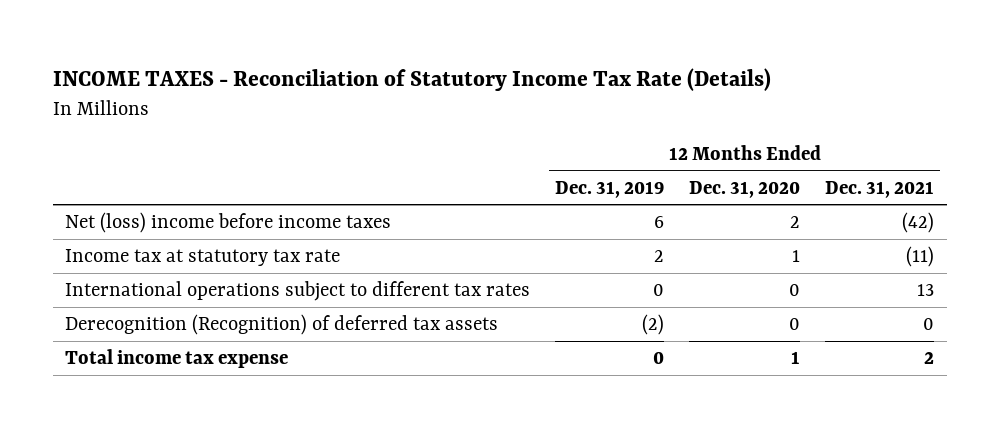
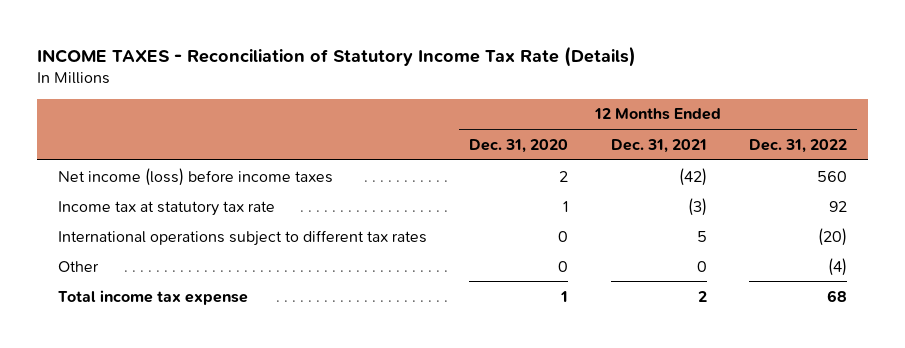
[555,180,665,198] Dec. 31, 2019 -> none
none -> [748,138,847,153] Dec. 31, 2022
[65,314,499,336] Derecognition (Recognition) of deferred tax assets -> none
[65,212,392,234] Net (loss) income before income taxes -> [58,167,334,186] Net income (loss) before income taxes
[906,246,935,268] (11) -> [687,197,707,216] (3)
[917,284,935,297] 13 -> [696,230,707,242] 5
none -> [58,260,100,272] Other

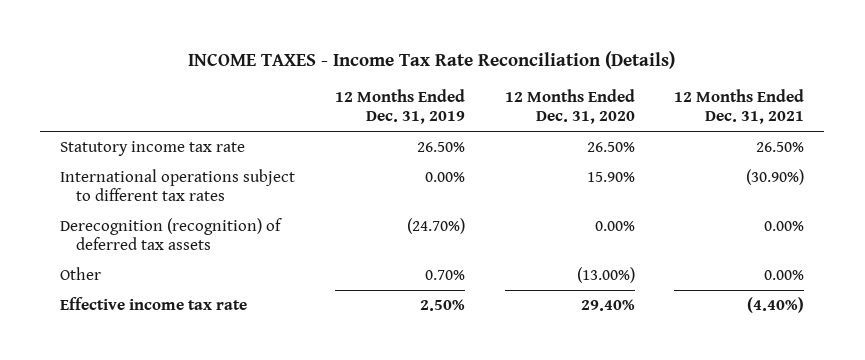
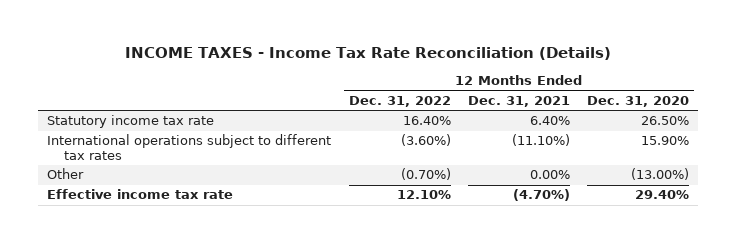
[335,89,466,125] 12 Months Ended Dec. 31, 2019 -> none
none -> [348,95,451,107] Dec. 31, 2022
[60,218,283,251] Derecognition (recognition) of deferred tax assets -> none
[756,142,805,153] 26.50% -> [529,116,570,126] 6.40%
[746,169,805,186] (30.90%) -> [511,134,570,147] (11.10%)
[747,297,805,314] (4.40%) -> [512,189,570,202] (4.70%)

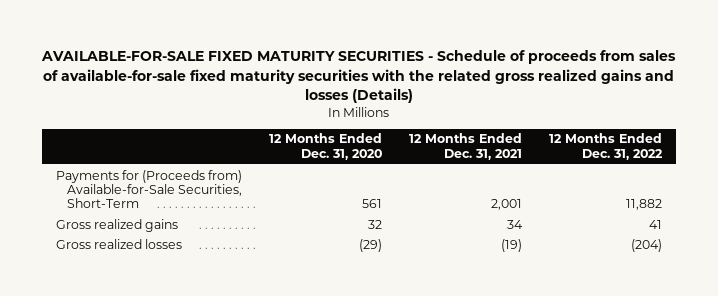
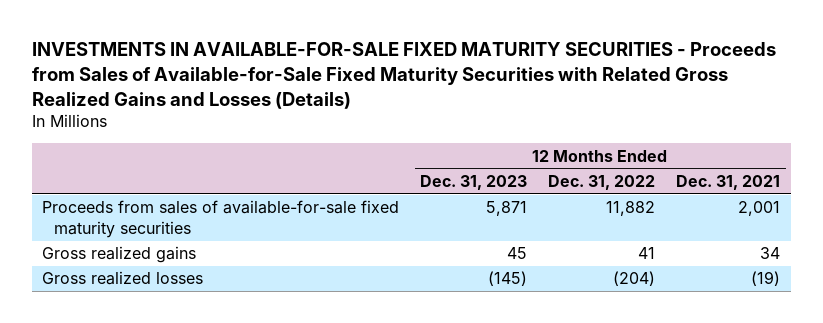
[40,50,676,103] AVAILABLE-FOR-SALE FIXED MATURITY SECURITIES - Schedule of proceeds from sales of available-for-sale fixed maturity securities with the related gross realized gains and losses (Details) -> [31,42,776,109] INVESTMENTS IN AVAILABLE-FOR-SALE FIXED MATURITY SECURITIES - Proceeds from Sales of Available-for-Sale Fixed Maturity Securities with Related Gross Realized Gains and Losses (Details)
[269,133,383,160] 12 Months Ended Dec. 31, 2020 -> none
none -> [420,174,528,190] Dec. 31, 2023
[55,169,243,209] Payments for (Proceeds from) Available-for-Sale Securities, Short-Term -> [42,200,400,238] Proceeds from sales of available-for-sale fixed maturity securities

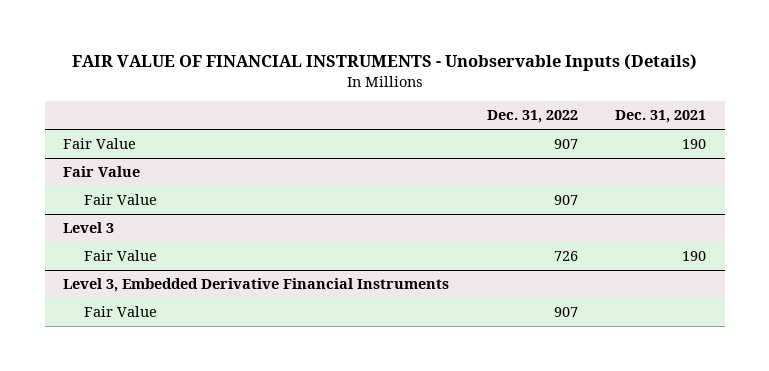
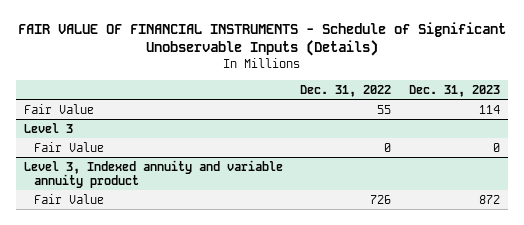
[71,54,697,72] FAIR VALUE OF FINANCIAL INSTRUMENTS - Unobservable Inputs (Details) -> [17,21,506,57] FAIR VALUE OF FINANCIAL INSTRUMENTS - Schedule of Significant Unobservable Inputs (Details)
[614,110,706,124] Dec. 31, 2021 -> none
none -> [408,84,500,97] Dec. 31, 2023
[63,166,141,178] Fair Value -> none
[83,194,157,206] Fair Value -> none
[553,139,578,150] 907 -> [377,104,392,114] 55
none -> [33,141,104,152] Fair Value
none -> [24,159,284,188] Level 3, Indexed annuity and variable annuity product
[63,278,450,293] Level 3, Embedded Derivative Financial Instruments -> none
[83,306,157,318] Fair Value -> none

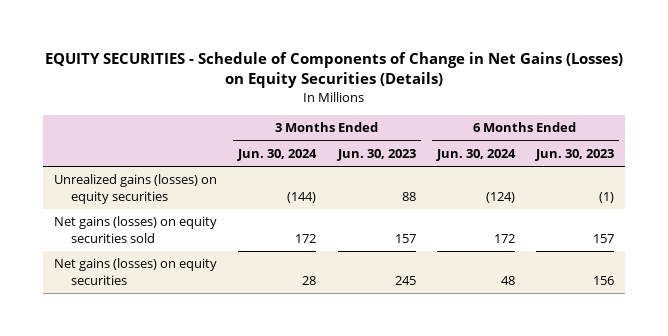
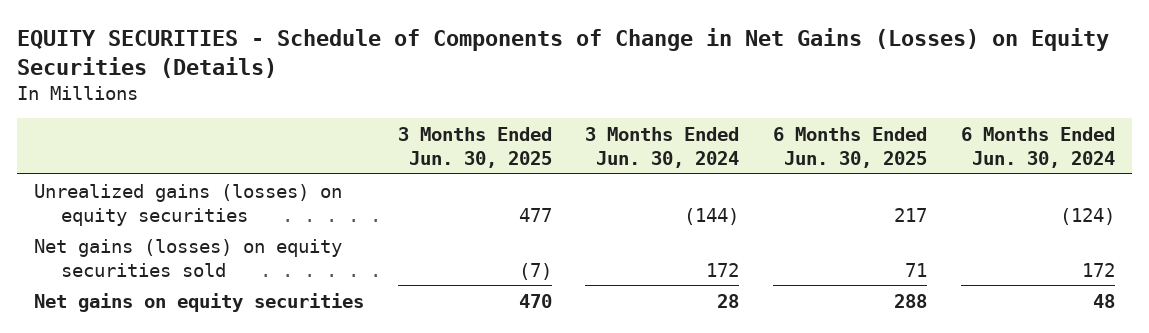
[336,148,416,161] Jun. 30, 2023 -> none
[535,148,615,161] Jun. 30, 2023 -> none
none -> [397,126,552,168] 3 Months Ended Jun. 30, 2025
none -> [773,126,928,168] 6 Months Ended Jun. 30, 2025
[54,258,218,286] Net gains (losses) on equity securities -> [33,292,364,312] Net gains on equity securities

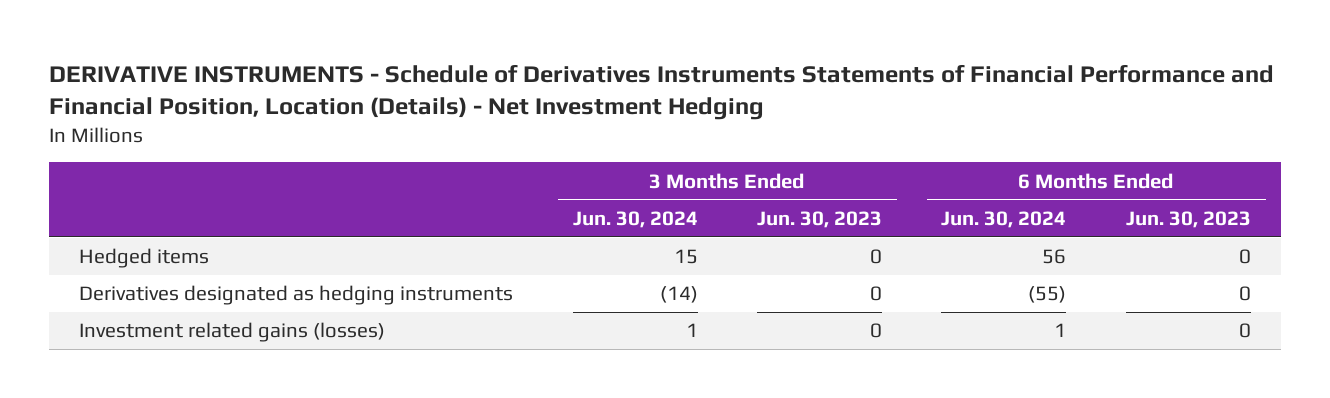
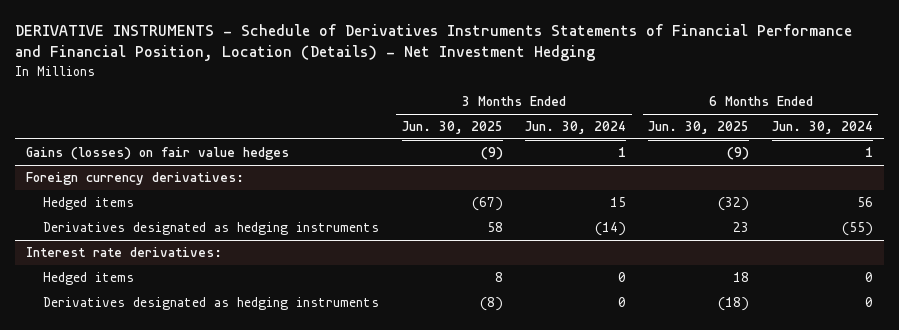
[756,210,882,228] Jun. 30, 2023 -> none
[1125,210,1251,228] Jun. 30, 2023 -> none
none -> [401,121,503,135] Jun. 30, 2025
none -> [648,121,750,135] Jun. 30, 2025
none -> [25,147,289,161] Gains (losses) on fair value hedges
none -> [25,172,244,186] Foreign currency derivatives:
[79,322,386,343] Investment related gains (losses) -> none
none -> [25,247,222,258] Interest rate derivatives:
none -> [43,272,135,286] Hedged items
none -> [43,297,380,311] Derivatives designated as hedging instruments

